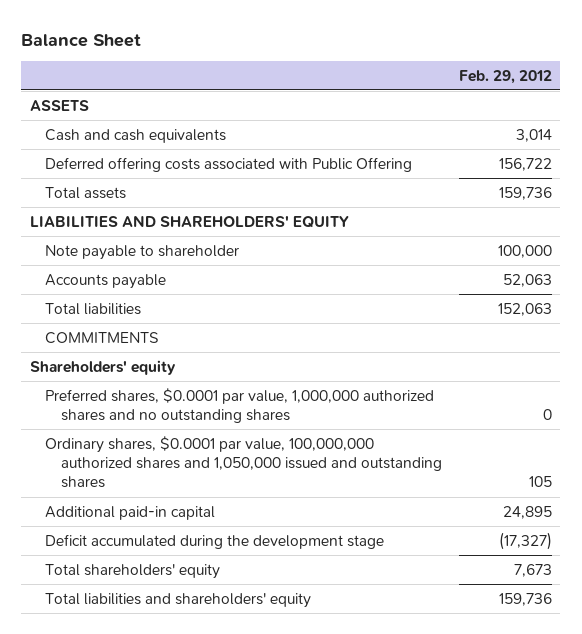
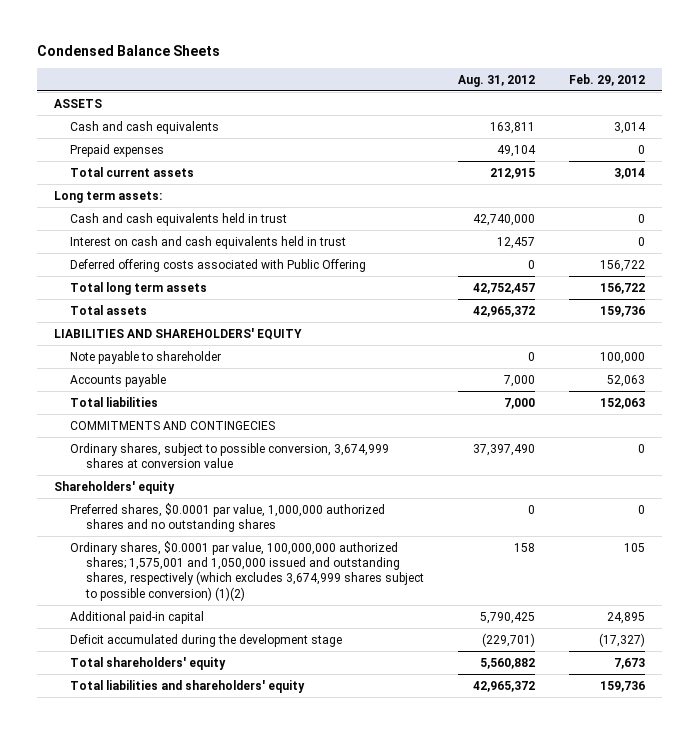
[21,33,142,47] Balance Sheet -> [37,45,221,57] Condensed Balance Sheets
none -> [457,74,535,87] Aug. 31, 2012
none -> [70,143,165,157] Prepaid expenses
none -> [70,166,195,177] Total current assets
none -> [54,190,163,203] Long term assets:
none -> [70,212,288,226] Cash and cash equivalents held in trust
none -> [70,235,347,249] Interest on cash and cash equivalents held in trust
none -> [70,281,208,295] Total long term assets
[45,331,160,344] COMMITMENTS -> [70,420,276,430] COMMITMENTS AND CONTINGECIES
none -> [70,442,390,468] Ordinary shares, subject to possible conversion, 3,674,999 shares at conversion value
[45,435,442,489] Ordinary shares, $0.0001 par value, 100,000,000 authorized shares and 1,050,000 issued and outstanding shares -> [70,540,424,601] Ordinary shares, $0.0001 par value, 100,000,000 authorized shares; 1,575,001 and 1,050,000 issued and outstanding shares, respectively (which excludes 3,674,999 shares subject to possible conversion) (1)(2)

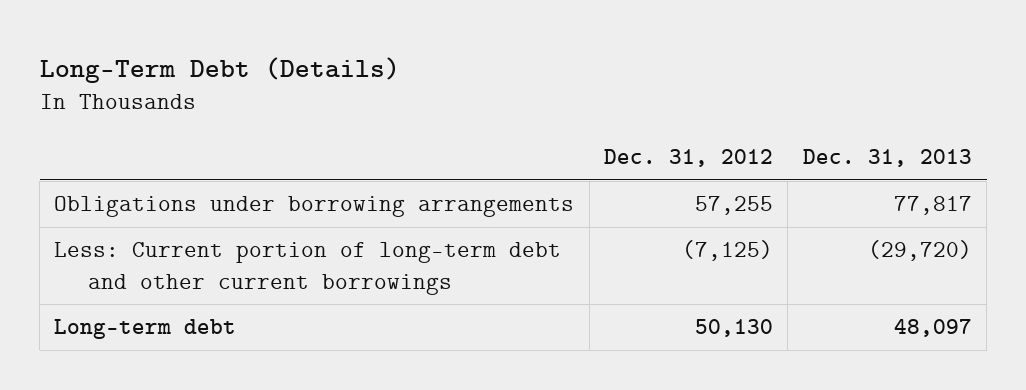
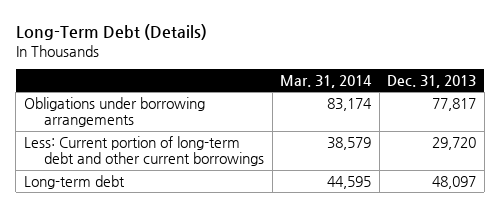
[604,149,774,168] Dec. 31, 2012 -> none
none -> [280,75,373,89] Mar. 31, 2014
[867,240,972,262] (29,720) -> [432,136,477,150] 29,720

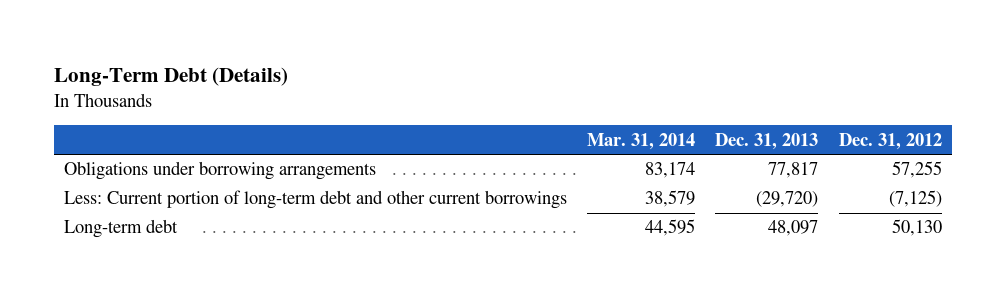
none -> [838,132,942,150] Dec. 31, 2012
[432,136,477,150] 29,720 -> [756,191,819,208] (29,720)

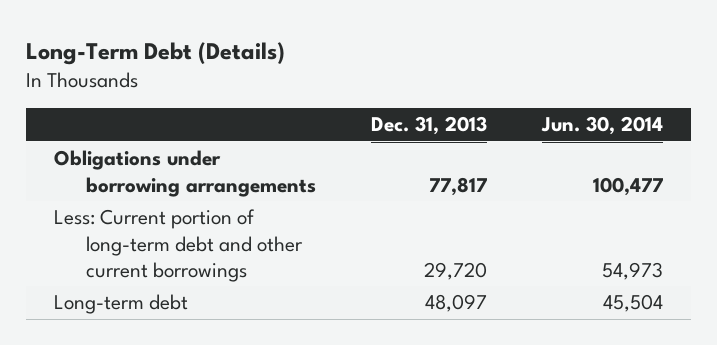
[586,132,695,150] Mar. 31, 2014 -> none
[838,132,942,150] Dec. 31, 2012 -> none
none -> [541,116,664,136] Jun. 30, 2014
[756,191,819,208] (29,720) -> [424,261,488,280] 29,720

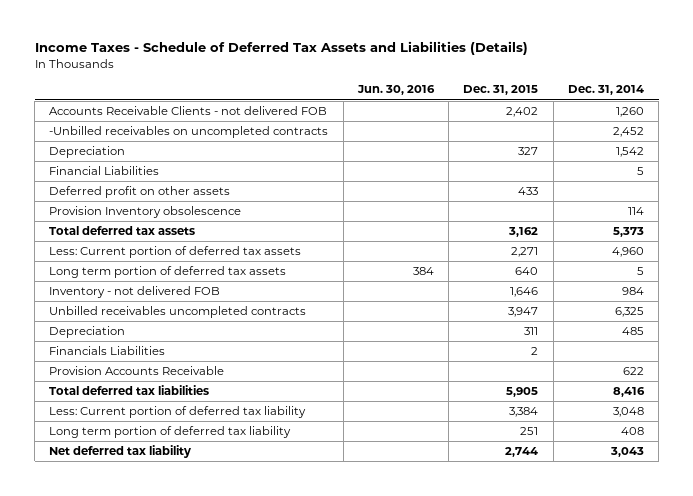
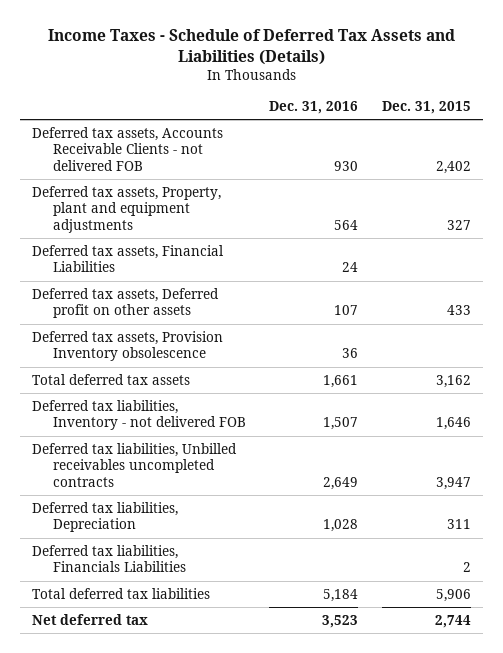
[356,85,435,96] Jun. 30, 2016 -> none
[567,85,644,96] Dec. 31, 2014 -> none
none -> [269,100,359,114] Dec. 31, 2016
[49,126,329,139] -Unbilled receivables on uncompleted contracts -> none
[49,106,328,116] Accounts Receivable Clients - not delivered FOB -> [32,126,224,171] Deferred tax assets, Accounts Receivable Clients - not delivered FOB
[49,146,126,159] Depreciation -> [32,185,222,233] Deferred tax assets, Property, plant and equipment adjustments
[49,166,160,176] Financial Liabilities -> [32,244,225,273] Deferred tax assets, Financial Liabilities
[49,186,231,199] Deferred profit on other assets -> [32,287,220,319] Deferred tax assets, Deferred profit on other assets
[49,206,242,219] Provision Inventory obsolescence -> [32,330,224,362] Deferred tax assets, Provision Inventory obsolescence
[49,246,302,259] Less: Current portion of deferred tax assets -> none
[49,266,287,279] Long term portion of deferred tax assets -> none
[49,366,225,376] Provision Accounts Receivable -> none
[49,406,307,419] Less: Current portion of deferred tax liability -> none
[49,426,292,439] Long term portion of deferred tax liability -> none
[49,286,221,299] Inventory - not delivered FOB -> [32,399,246,431] Deferred tax liabilities, Inventory - not delivered FOB
[49,306,307,319] Unbilled receivables uncompleted contracts -> [32,442,238,487] Deferred tax liabilities, Unbilled receivables uncompleted contracts
[49,326,126,339] Depreciation -> [32,501,179,533] Deferred tax liabilities, Depreciation
[49,346,166,356] Financials Liabilities -> [32,544,186,573] Deferred tax liabilities, Financials Liabilities
[506,387,539,398] 5,905 -> [436,588,472,602] 5,906
[49,445,192,459] Net deferred tax liability -> [32,613,149,625] Net deferred tax

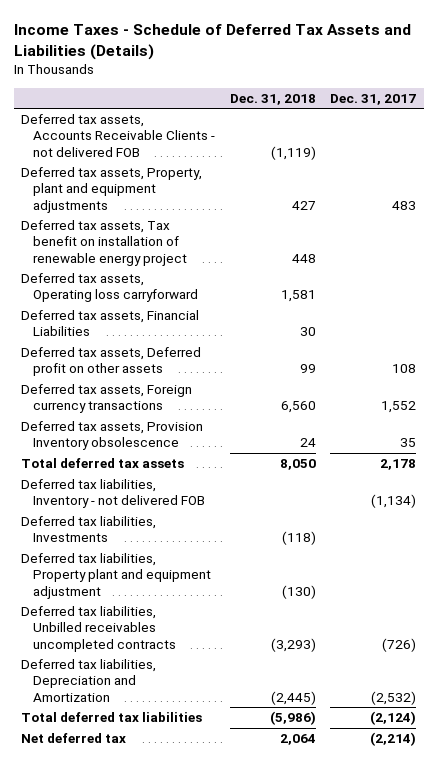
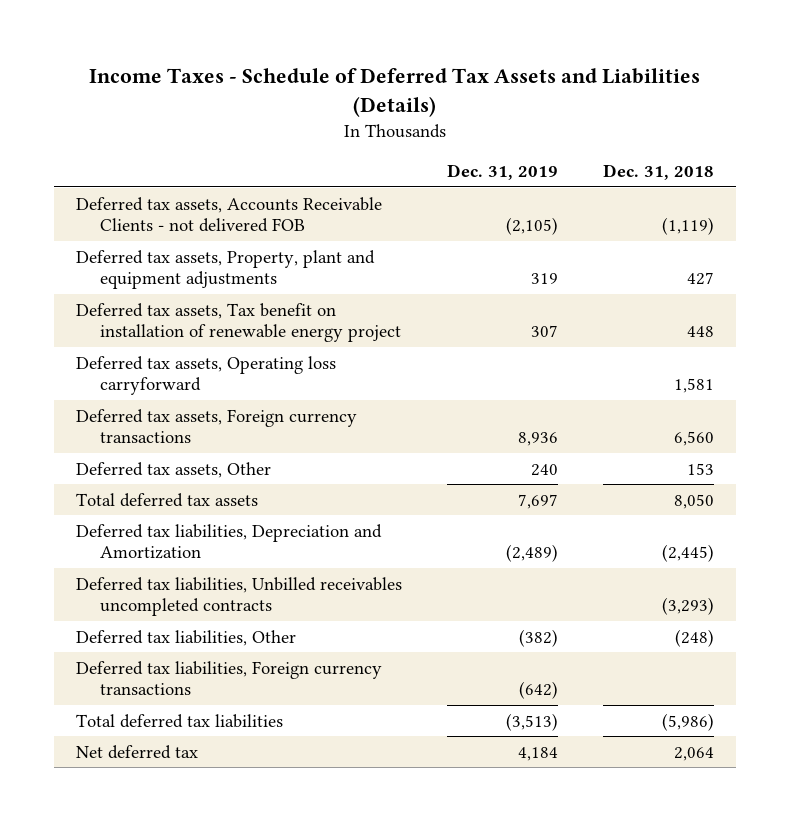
[330,93,417,105] Dec. 31, 2017 -> none
none -> [447,164,559,181] Dec. 31, 2019
[21,310,200,337] Deferred tax assets, Financial Liabilities -> none
[21,347,202,377] Deferred tax assets, Deferred profit on other assets -> none
[21,421,204,451] Deferred tax assets, Provision Inventory obsolescence -> none
none -> [76,461,272,478] Deferred tax assets, Other
[21,479,206,509] Deferred tax liabilities, Inventory - not delivered FOB -> none
[21,516,157,543] Deferred tax liabilities, Investments -> none
[21,553,212,599] Deferred tax liabilities, Property plant and equipment adjustment -> none
[21,606,177,652] Deferred tax liabilities, Unbilled receivables uncompleted contracts -> [76,576,403,617] Deferred tax liabilities, Unbilled receivables uncompleted contracts
none -> [76,629,297,646] Deferred tax liabilities, Other
none -> [76,660,383,696] Deferred tax liabilities, Foreign currency transactions

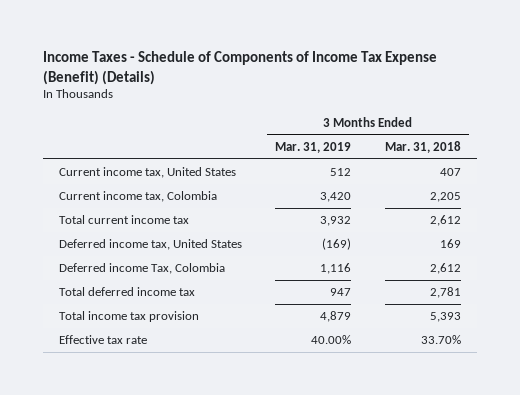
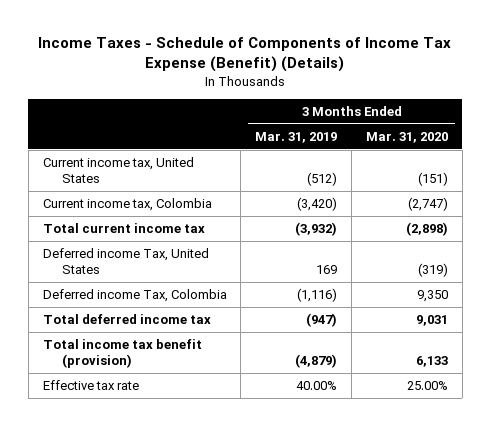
[384,140,461,153] Mar. 31, 2018 -> none
none -> [365,131,448,143] Mar. 31, 2020
[330,168,352,177] 512 -> [307,171,338,186] (512)
[320,192,352,203] 3,420 -> [297,197,338,212] (3,420)
[320,216,352,227] 3,932 -> [295,222,338,237] (3,932)
[59,239,243,251] Deferred income tax, United States -> [42,248,209,274] Deferred income Tax, United States
[322,238,352,251] (169) -> [316,264,338,274] 169
[320,263,352,275] 1,116 -> [297,288,338,303] (1,116)
[330,288,352,297] 947 -> [306,313,338,328] (947)
[59,311,200,323] Total income tax provision -> [42,339,202,368] Total income tax benefit (provision)
[320,311,352,323] 4,879 -> [295,353,338,368] (4,879)

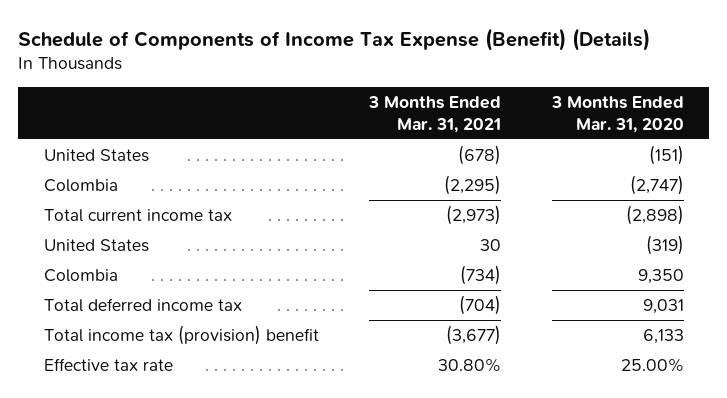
[38,37,452,73] Income Taxes - Schedule of Components of Income Tax Expense (Benefit) (Details) -> [18,27,651,51] Schedule of Components of Income Tax Expense (Benefit) (Details)
[255,131,338,143] Mar. 31, 2019 -> none
none -> [368,95,502,133] 3 Months Ended Mar. 31, 2021
[42,157,194,183] Current income tax, United States -> [43,149,149,163] United States
[42,198,212,212] Current income tax, Colombia -> [43,179,118,193] Colombia
[42,248,209,274] Deferred income Tax, United States -> [43,239,149,253] United States
[42,289,227,303] Deferred income Tax, Colombia -> [43,269,118,283] Colombia
[42,339,202,368] Total income tax benefit (provision) -> [43,325,319,346] Total income tax (provision) benefit

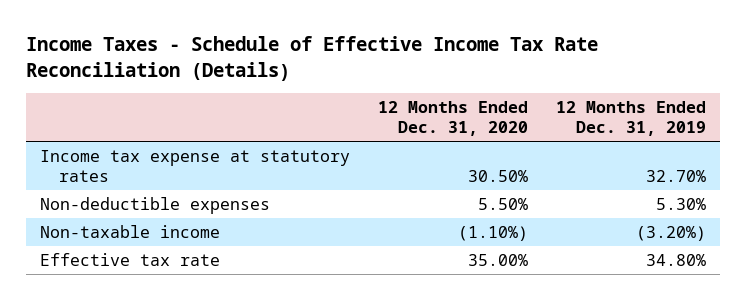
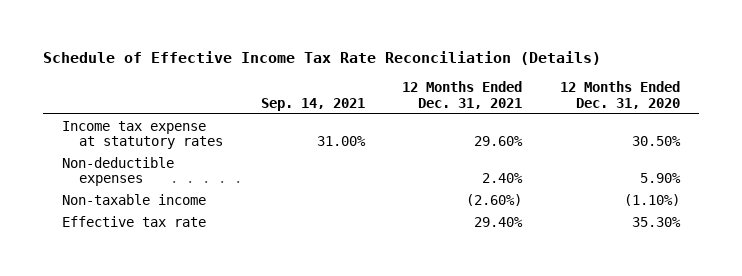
[25,36,598,81] Income Taxes - Schedule of Effective Income Tax Rate Reconciliation (Details) -> [42,51,601,66] Schedule of Effective Income Tax Rate Reconciliation (Details)
[555,101,706,137] 12 Months Ended Dec. 31, 2019 -> none
none -> [260,97,365,111] Sep. 14, 2021
none -> [402,81,523,109] 12 Months Ended Dec. 31, 2021
[477,197,528,210] 5.50% -> [640,173,682,184] 5.90%
[467,253,528,266] 35.00% -> [632,216,682,227] 35.30%

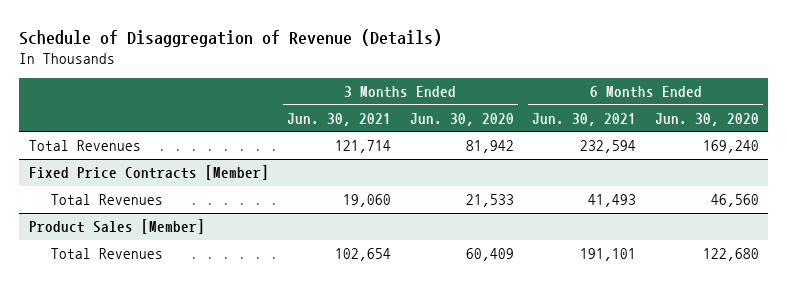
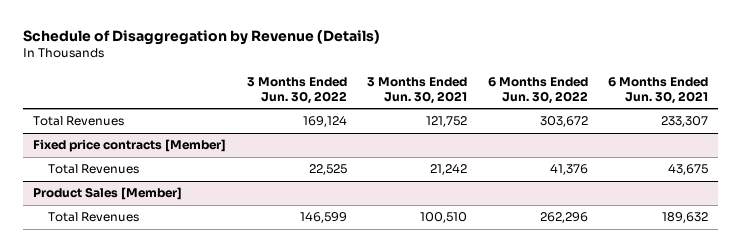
[19,28,443,47] Schedule of Disaggregation of Revenue (Details) -> [22,30,380,46] Schedule of Disaggregation by Revenue (Details)
[409,112,514,126] Jun. 30, 2020 -> none
[654,112,759,126] Jun. 30, 2020 -> none
none -> [246,76,347,104] 3 Months Ended Jun. 30, 2022
none -> [487,76,588,104] 6 Months Ended Jun. 30, 2022
[335,140,392,154] 121,714 -> [426,116,468,128] 121,752
[580,140,637,154] 232,594 -> [661,116,709,128] 233,307
[28,165,269,181] Fixed Price Contracts [Member] -> [33,139,227,153] Fixed price contracts [Member]
[343,194,392,208] 19,060 -> [430,164,468,176] 21,242
[588,194,637,208] 41,493 -> [668,164,709,176] 43,675
[335,248,392,262] 102,654 -> [420,212,468,224] 100,510
[580,248,637,262] 191,101 -> [662,212,709,224] 189,632

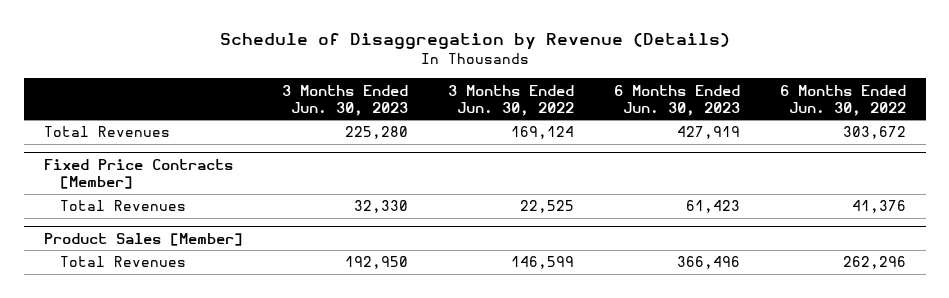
[367,76,468,104] 3 Months Ended Jun. 30, 2021 -> none
[608,76,709,104] 6 Months Ended Jun. 30, 2021 -> none
none -> [282,84,409,116] 3 Months Ended Jun. 30, 2023
none -> [614,84,741,116] 6 Months Ended Jun. 30, 2023
[33,139,227,153] Fixed price contracts [Member] -> [43,158,233,190] Fixed Price Contracts [Member]

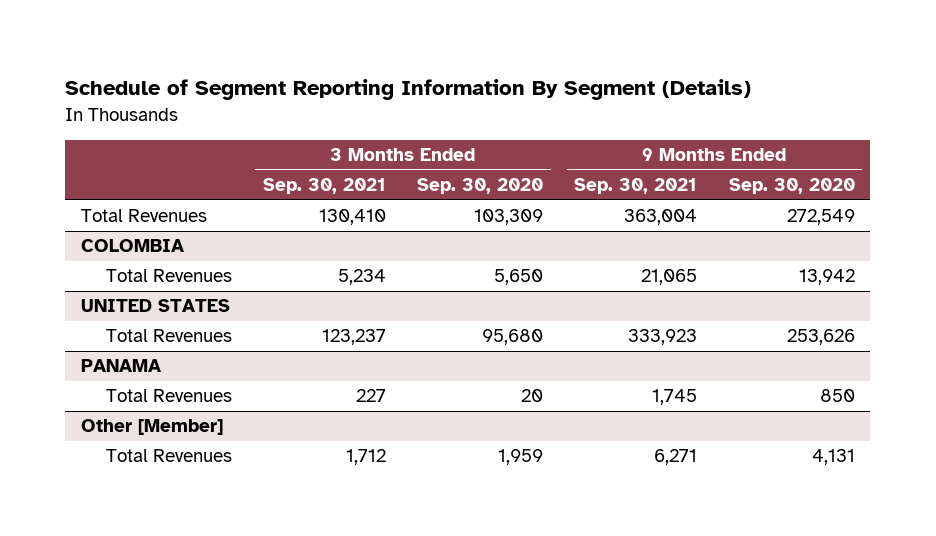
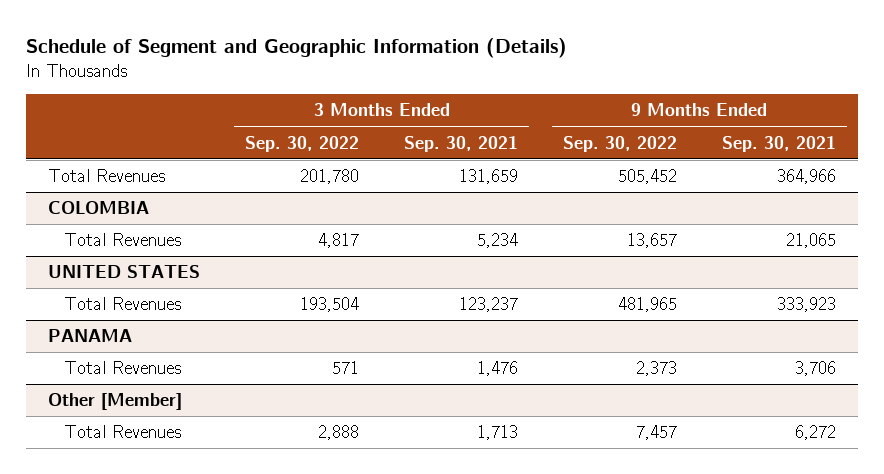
[65,78,752,100] Schedule of Segment Reporting Information By Segment (Details) -> [26,38,568,59] Schedule of Segment and Geographic Information (Details)
[417,178,544,195] Sep. 30, 2020 -> none
[728,178,855,195] Sep. 30, 2020 -> none
none -> [245,135,360,152] Sep. 30, 2022
none -> [562,135,677,152] Sep. 30, 2022
[318,209,386,226] 130,410 -> [459,169,519,185] 131,659
[624,209,698,226] 363,004 -> [776,169,836,185] 364,966
[355,389,386,403] 227 -> [477,361,519,377] 1,476
[652,389,698,406] 1,745 -> [794,361,836,377] 3,706
[345,449,386,466] 1,712 -> [477,425,519,441] 1,713
[654,449,698,466] 6,271 -> [794,425,836,441] 6,272

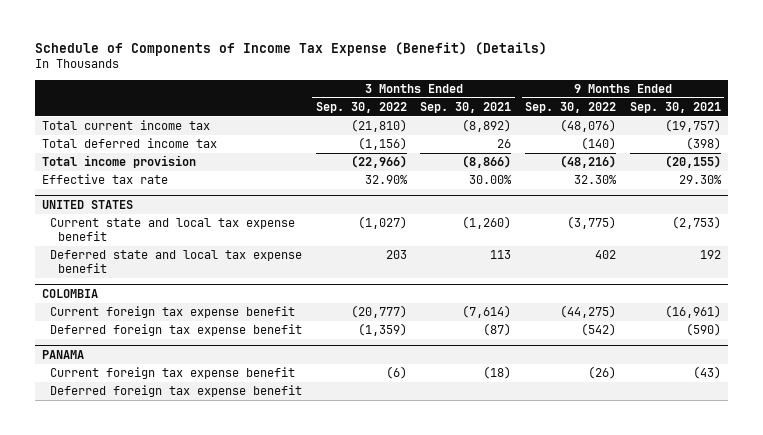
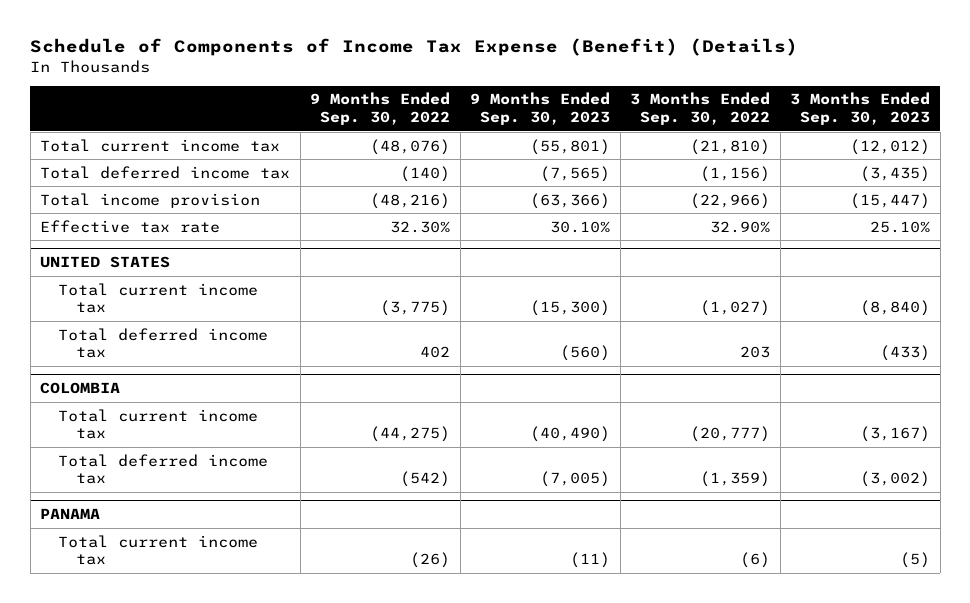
[420,101,512,113] Sep. 30, 2021 -> none
[629,101,721,113] Sep. 30, 2021 -> none
none -> [470,92,611,125] 9 Months Ended Sep. 30, 2023
none -> [790,92,931,125] 3 Months Ended Sep. 30, 2023
[49,218,295,242] Current state and local tax expense benefit -> [58,282,259,314] Total current income tax
[49,250,302,274] Deferred state and local tax expense benefit -> [58,327,269,359] Total deferred income tax
[49,306,295,319] Current foreign tax expense benefit -> [58,408,259,440] Total current income tax
[49,324,302,337] Deferred foreign tax expense benefit -> [58,453,269,485] Total deferred income tax
[49,385,302,398] Deferred foreign tax expense benefit -> none
[49,367,295,380] Current foreign tax expense benefit -> [58,534,259,566] Total current income tax

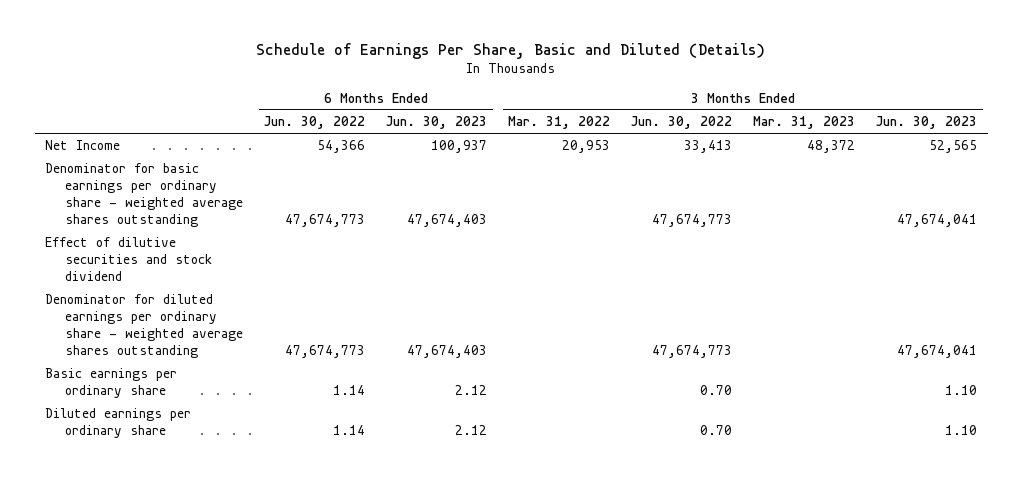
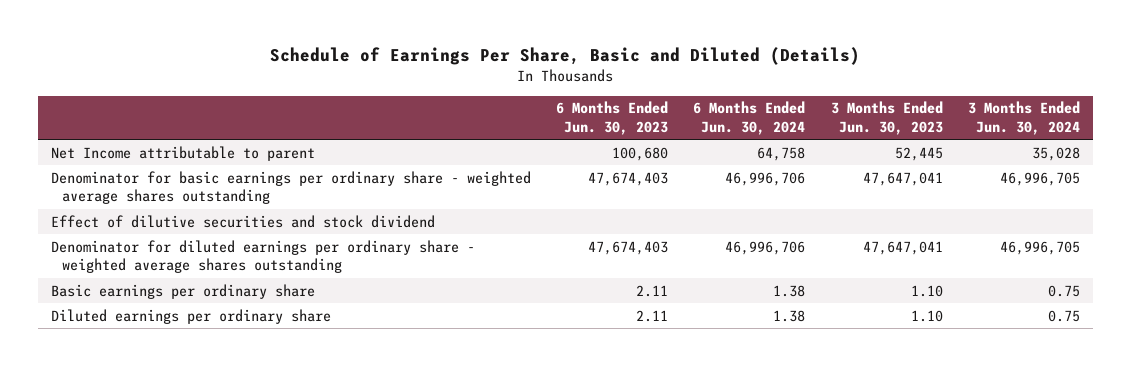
[264,116,366,130] Jun. 30, 2022 -> none
[508,116,611,130] Mar. 31, 2022 -> none
[631,116,733,130] Jun. 30, 2022 -> none
[753,116,856,130] Mar. 31, 2023 -> none
none -> [693,101,806,136] 6 Months Ended Jun. 30, 2024
none -> [967,101,1080,136] 3 Months Ended Jun. 30, 2024
[45,140,121,151] Net Income -> none
none -> [51,145,316,161] Net Income attributable to parent
[897,214,978,228] 47,674,041 -> [862,171,943,186] 47,647,041
[897,345,978,359] 47,674,041 -> [862,240,943,255] 47,647,041
[455,385,488,396] 2.12 -> [636,284,669,297] 2.11
[455,425,488,436] 2.12 -> [636,309,669,322] 2.11

